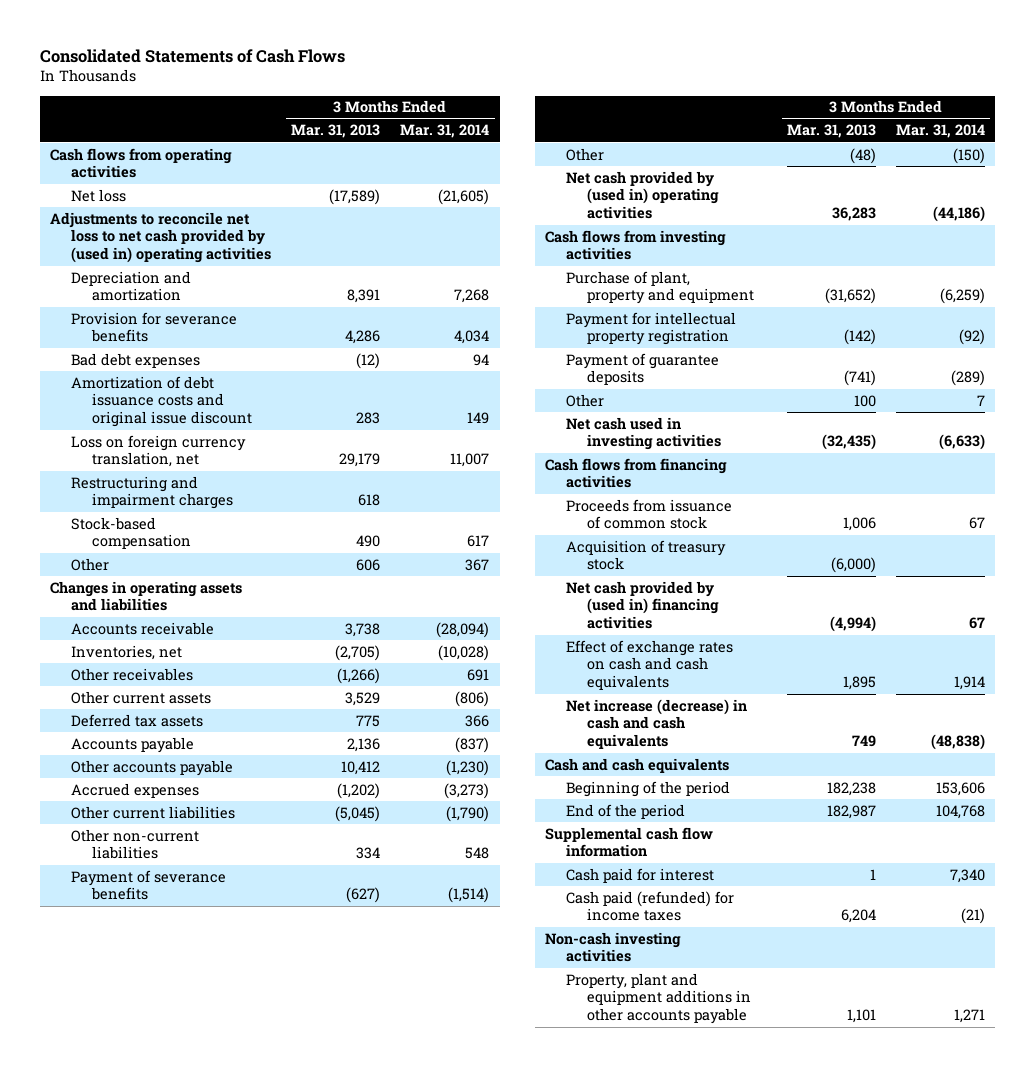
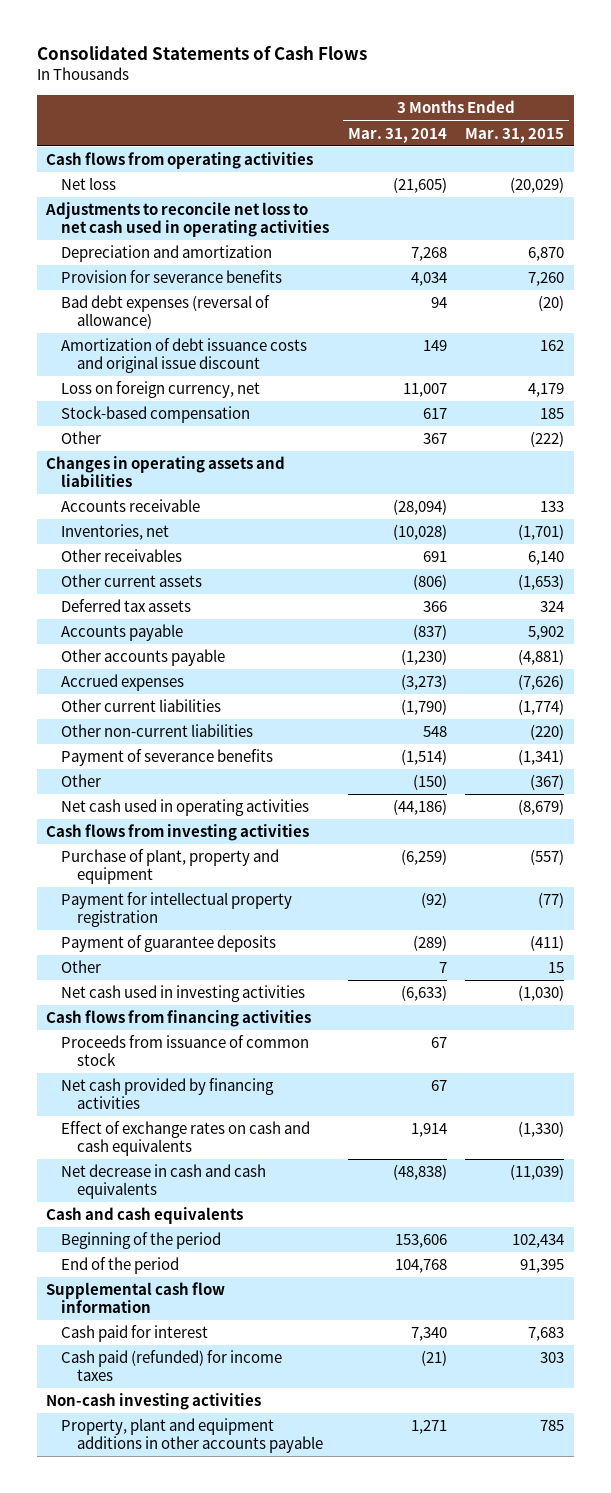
[291,124,381,139] Mar. 31, 2013 -> none
none -> [465,127,565,143] Mar. 31, 2015
[50,211,271,264] Adjustments to reconcile net loss to net cash provided by (used in) operating activities -> [45,202,330,237] Adjustments to reconcile net loss to net cash used in operating activities
[70,352,200,368] Bad debt expenses -> [61,295,271,329] Bad debt expenses (reversal of allowance)
[70,475,233,510] Restructuring and impairment charges -> none
[70,434,246,468] Loss on foreign currency translation, net -> [61,381,261,399] Loss on foreign currency, net
[566,170,720,220] Net cash provided by (used in) operating activities -> [61,799,310,817] Net cash used in operating activities
[566,539,727,571] Acquisition of treasury stock -> none
[566,580,720,630] Net cash provided by (used in) financing activities -> [61,1078,275,1109] Net cash provided by financing activities
[566,698,748,750] Net increase (decrease) in cash and cash equivalents -> [61,1164,267,1199] Net decrease in cash and cash equivalents

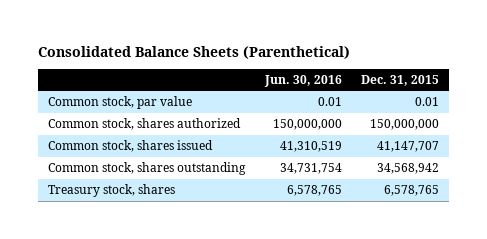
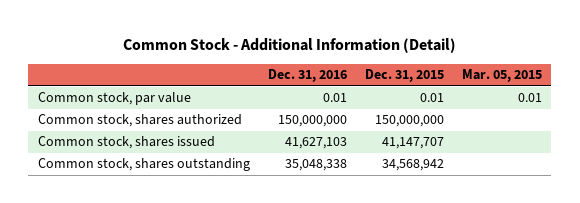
[38,45,351,59] Consolidated Balance Sheets (Parenthetical) -> [122,38,456,54] Common Stock - Additional Information (Detail)
[263,75,342,88] Jun. 30, 2016 -> none
none -> [267,69,347,83] Dec. 31, 2016
none -> [462,69,543,83] Mar. 05, 2015
[48,184,176,198] Treasury stock, shares -> none

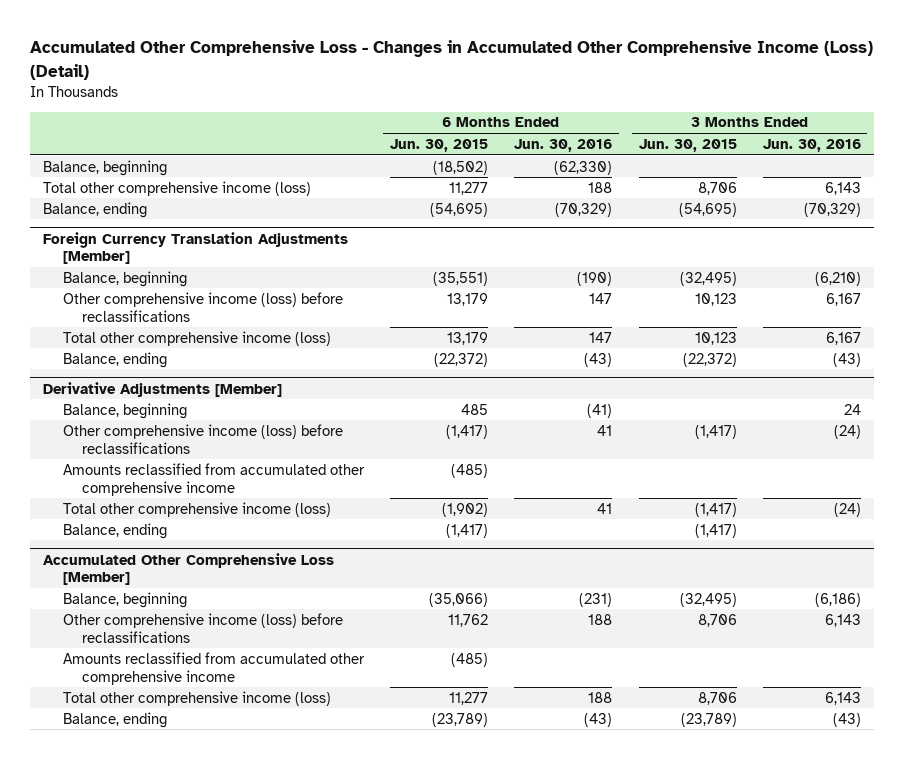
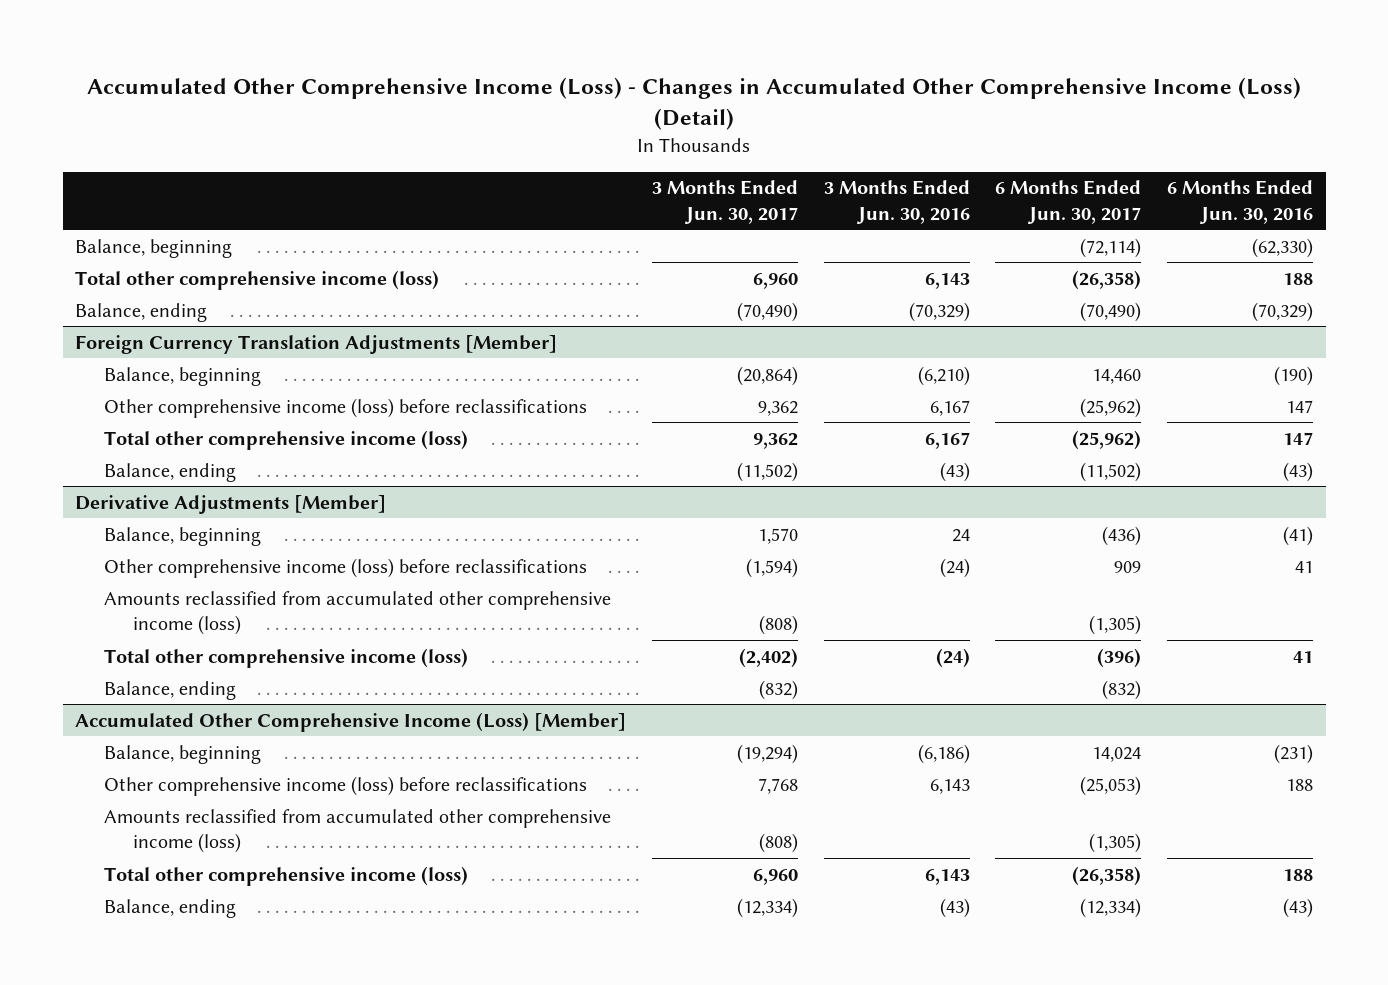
[30,40,874,80] Accumulated Other Comprehensive Loss - Changes in Accumulated Other Comprehensive Income (Loss) (Detail) -> [87,76,1302,130] Accumulated Other Comprehensive Income (Loss) - Changes in Accumulated Other Comprehensive Income (Loss) (Detail)
[389,138,488,152] Jun. 30, 2015 -> none
[638,138,737,152] Jun. 30, 2015 -> none
none -> [652,180,799,224] 3 Months Ended Jun. 30, 2017
none -> [995,180,1142,224] 6 Months Ended Jun. 30, 2017
[62,462,365,496] Amounts reclassified from accumulated other comprehensive income -> [104,590,612,636] Amounts reclassified from accumulated other comprehensive income (loss)
[43,552,335,586] Accumulated Other Comprehensive Loss [Member] -> [75,711,627,732] Accumulated Other Comprehensive Income (Loss) [Member]
[62,651,365,685] Amounts reclassified from accumulated other comprehensive income -> [104,808,612,854] Amounts reclassified from accumulated other comprehensive income (loss)

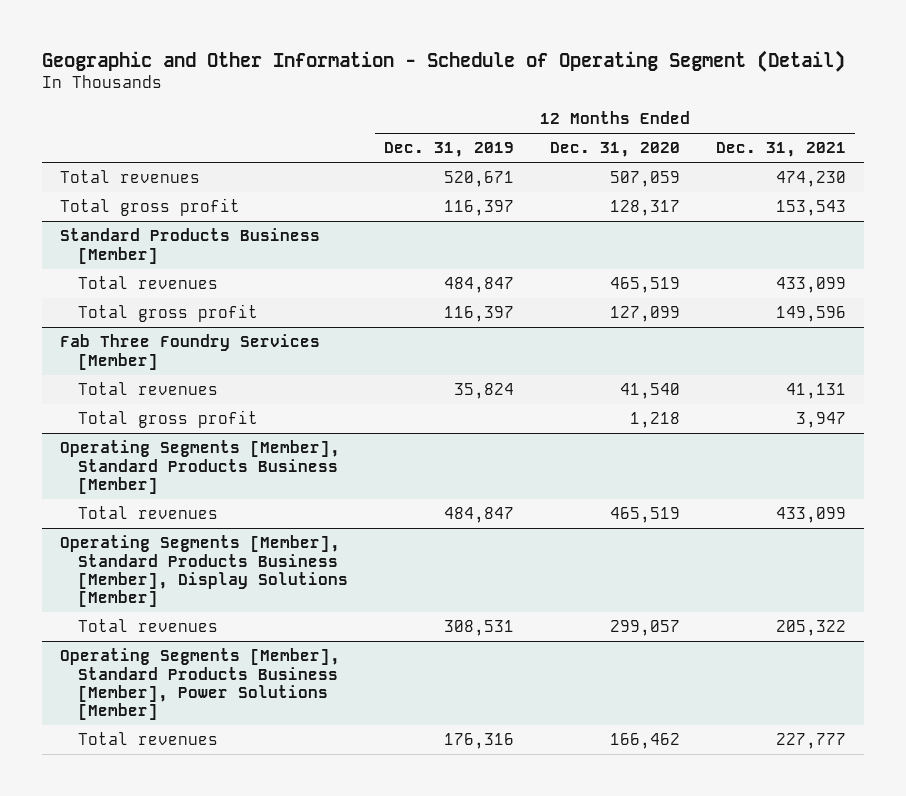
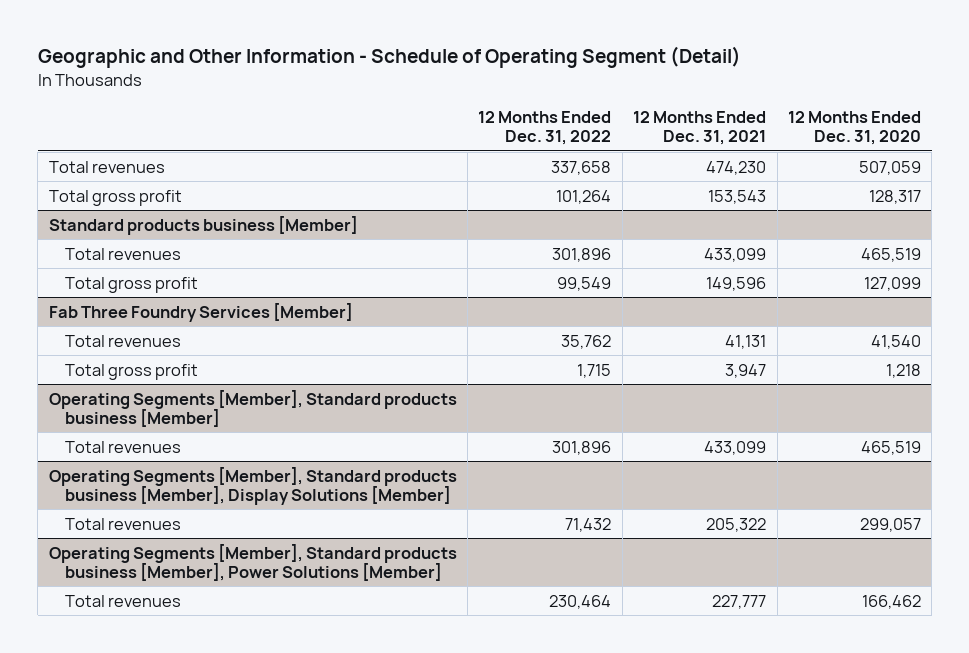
[383,142,514,158] Dec. 31, 2019 -> none
none -> [478,111,612,146] 12 Months Ended Dec. 31, 2022
[59,228,320,264] Standard Products Business [Member] -> [48,215,358,235] Standard products business [Member]
[59,440,340,494] Operating Segments [Member], Standard Products Business [Member] -> [48,389,457,427] Operating Segments [Member], Standard products business [Member]
[59,535,348,608] Operating Segments [Member], Standard Products Business [Member], Display Solutions [Member] -> [48,466,457,505] Operating Segments [Member], Standard products business [Member], Display Solutions [Member]
[59,648,340,721] Operating Segments [Member], Standard Products Business [Member], Power Solutions [Member] -> [48,543,457,581] Operating Segments [Member], Standard products business [Member], Power Solutions [Member]

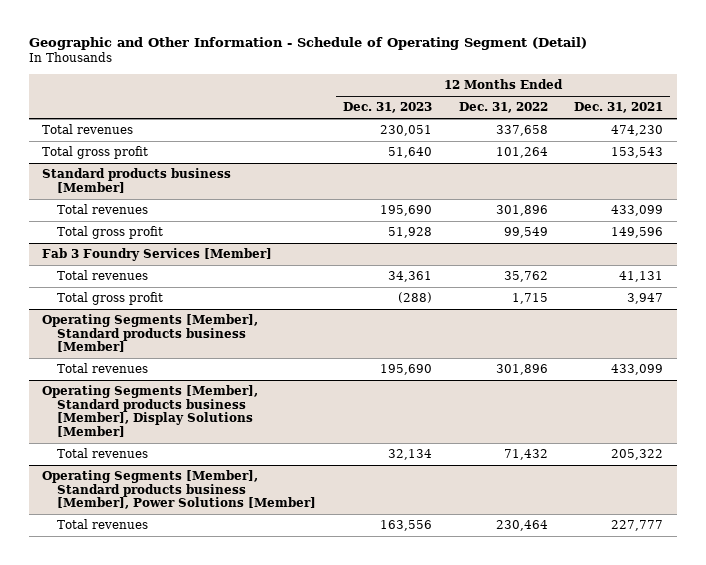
[787,111,921,146] 12 Months Ended Dec. 31, 2020 -> none
none -> [342,102,432,114] Dec. 31, 2023
[48,302,353,322] Fab Three Foundry Services [Member] -> [42,248,273,262] Fab 3 Foundry Services [Member]

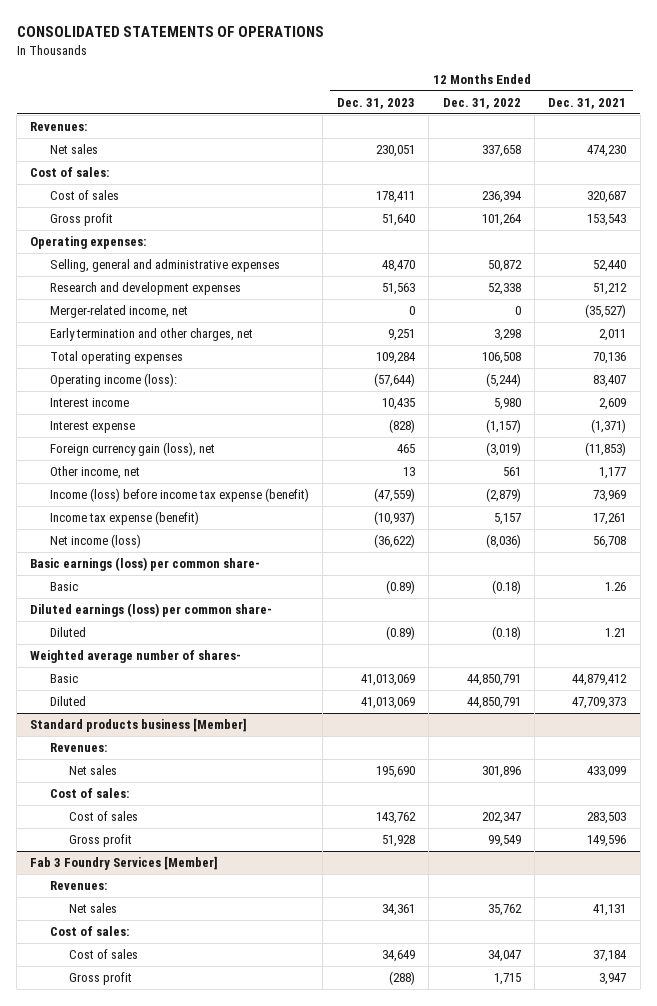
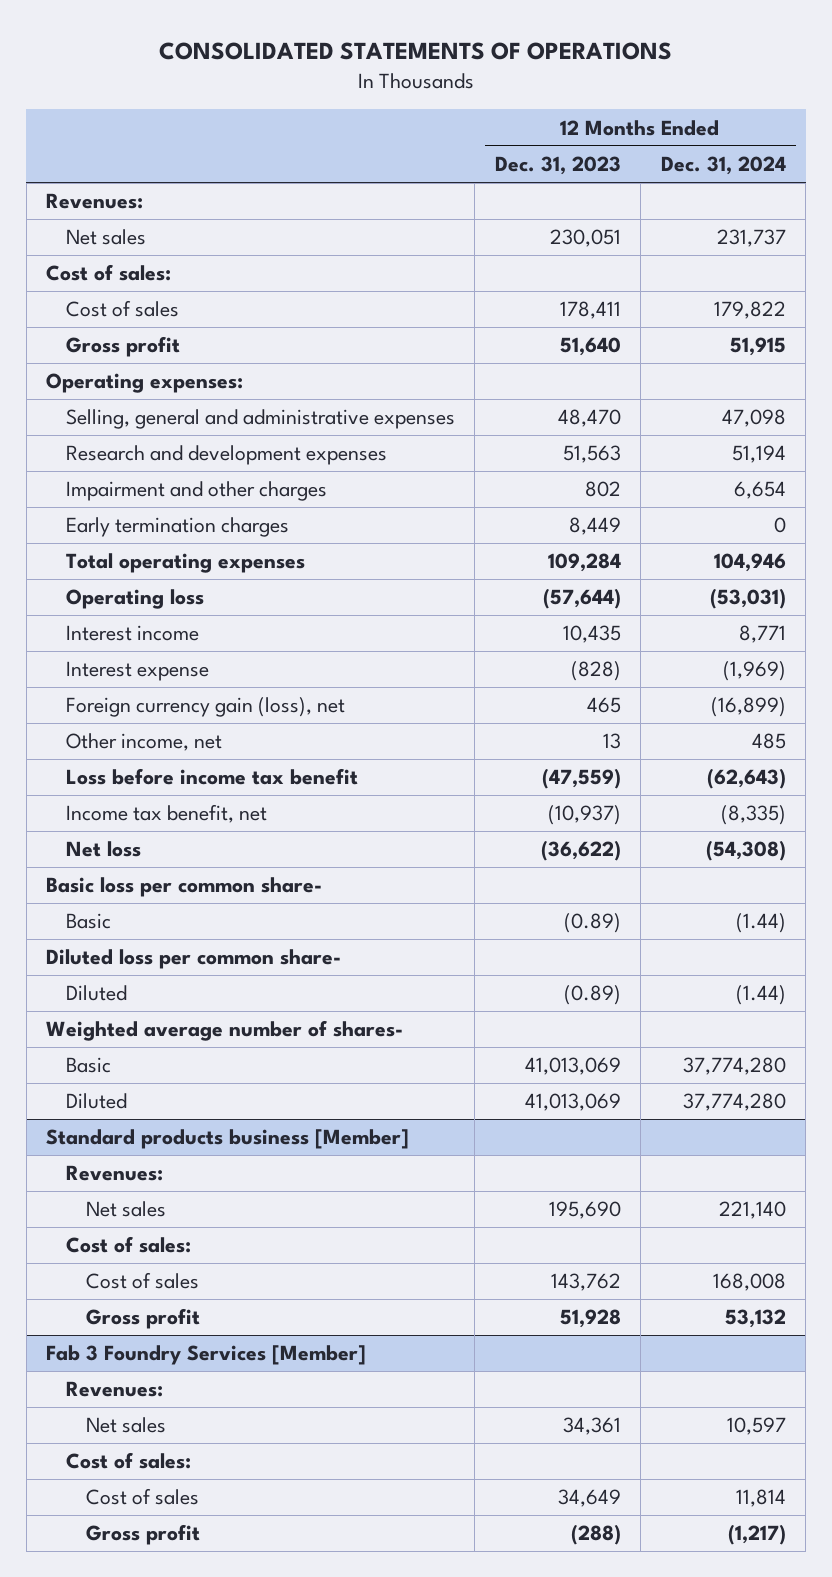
[442,98,521,110] Dec. 31, 2022 -> none
[548,98,627,110] Dec. 31, 2021 -> none
none -> [660,156,786,176] Dec. 31, 2024
[49,305,188,319] Merger-related income, net -> none
none -> [65,481,327,502] Impairment and other charges
[49,328,253,342] Early termination and other charges, net -> [65,517,289,538] Early termination charges
[387,329,415,342] 9,251 -> [568,517,621,536] 8,449
[49,373,177,388] Operating income (loss): -> [65,589,204,610] Operating loss
[49,488,309,503] Income (loss) before income tax expense (benefit) -> [65,768,358,786] Loss before income tax benefit
[49,511,199,526] Income tax expense (benefit) -> [65,804,267,824] Income tax benefit, net
[49,534,141,549] Net income (loss) -> [65,841,141,858] Net loss
[30,557,261,572] Basic earnings (loss) per common share- -> [45,877,322,898] Basic loss per common share-
[30,603,273,618] Diluted earnings (loss) per common share- -> [45,949,341,970] Diluted loss per common share-

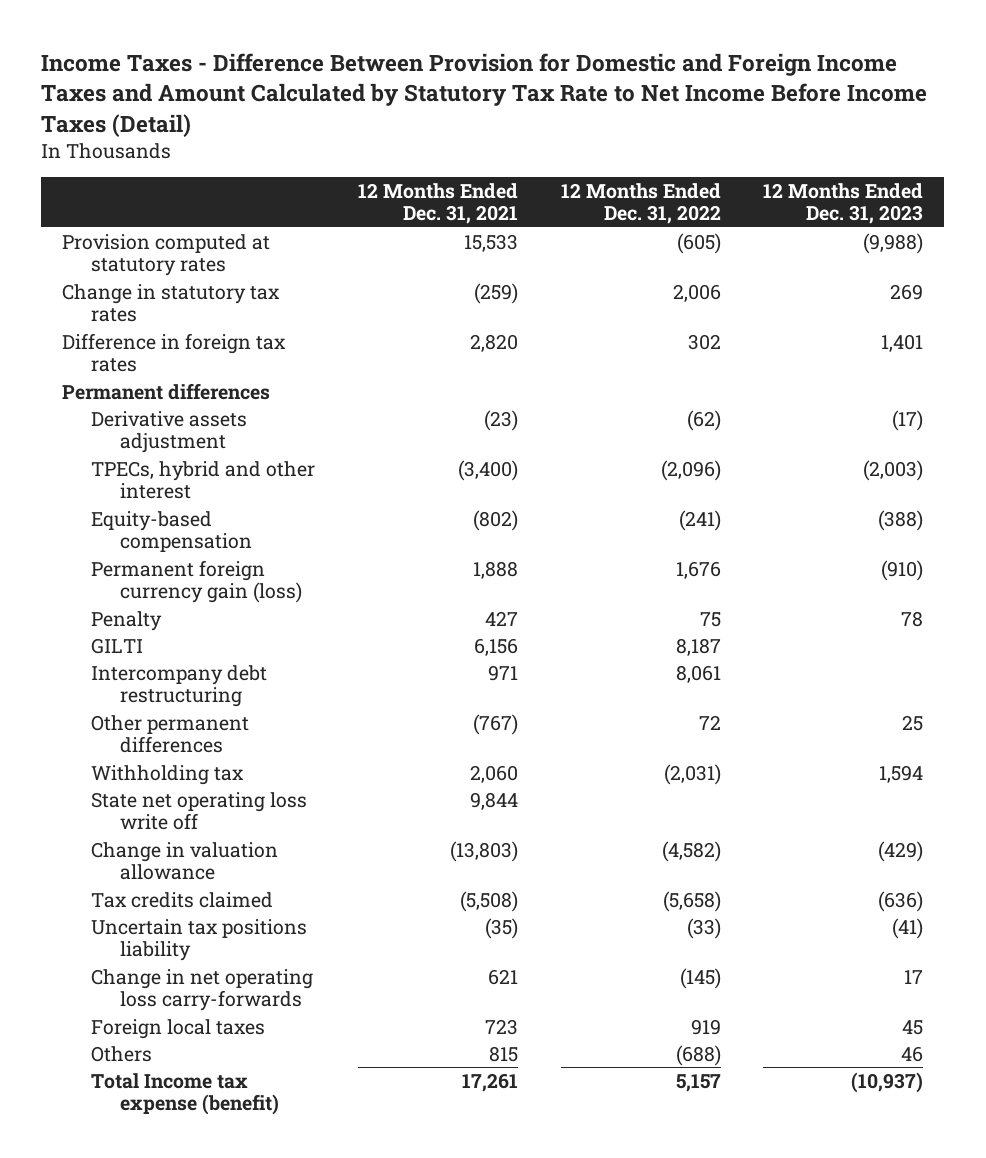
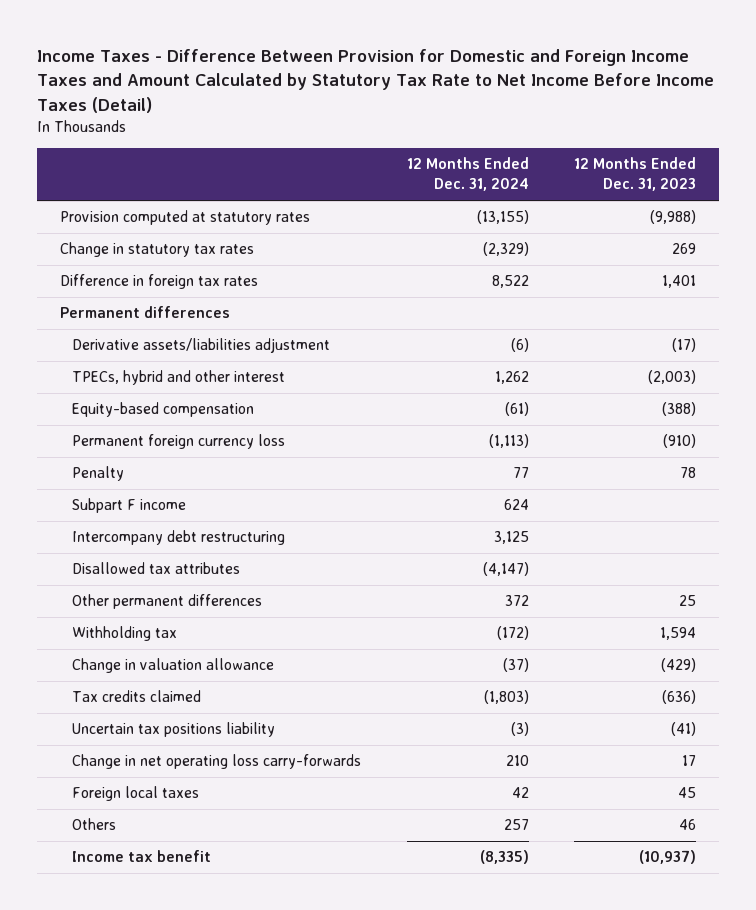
[357,182,518,225] 12 Months Ended Dec. 31, 2021 -> none
[560,182,721,225] 12 Months Ended Dec. 31, 2022 -> none
none -> [406,157,529,192] 12 Months Ended Dec. 31, 2024
[91,410,248,454] Derivative assets adjustment -> [72,338,331,354] Derivative assets/liabilities adjustment
[91,559,303,604] Permanent foreign currency gain (loss) -> [72,434,286,450] Permanent foreign currency loss
[91,637,144,654] GILTI -> none
none -> [72,498,187,514] Subpart F income
none -> [72,562,241,575] Disallowed tax attributes
[91,791,308,831] State net operating loss write off -> none
[91,1072,280,1116] Total Income tax expense (benefit) -> [72,850,212,863] Income tax benefit

